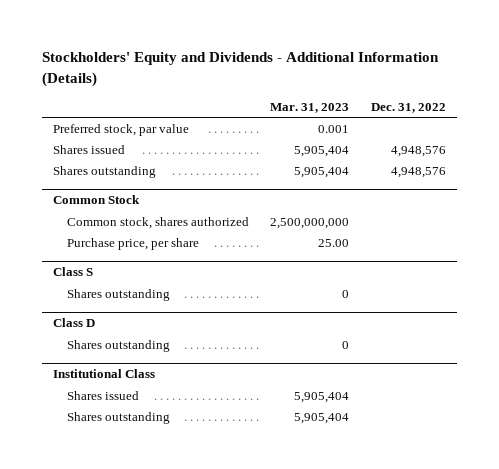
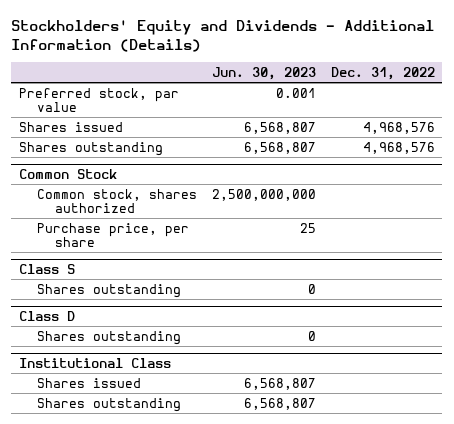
[270,102,350,113] Mar. 31, 2023 -> none
none -> [211,66,316,80] Jun. 30, 2023
[391,145,447,157] 4,948,576 -> [362,121,435,134] 4,968,576
[391,166,447,178] 4,948,576 -> [362,141,435,154] 4,968,576

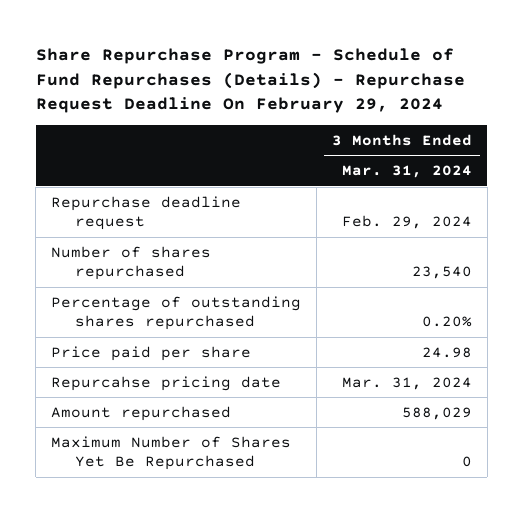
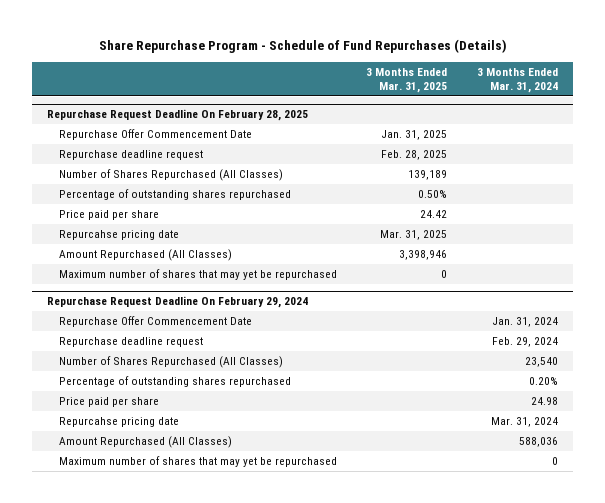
[35,48,465,114] Share Repurchase Program - Schedule of Fund Repurchases (Details) - Repurchase Request Deadline On February 29, 2024 -> [98,39,507,54] Share Repurchase Program - Schedule of Fund Repurchases (Details)
none -> [366,68,448,94] 3 Months Ended Mar. 31, 2025
none -> [47,109,309,122] Repurchase Request Deadline On February 28, 2025
none -> [58,128,252,140] Repurchase Offer Commencement Date
none -> [58,149,203,160] Repurchase deadline request
none -> [58,168,283,181] Number of Shares Repurchased (All Classes)
none -> [58,188,291,200] Percentage of outstanding shares repurchased
none -> [58,209,159,220] Price paid per share
none -> [58,229,179,240] Repurcahse pricing date
none -> [58,248,232,261] Amount Repurchased (All Classes)
none -> [58,268,337,280] Maximum number of shares that may yet be repurchased
none -> [47,296,309,309] Repurchase Request Deadline On February 29, 2024
none -> [58,315,252,327] Repurchase Offer Commencement Date
[51,245,212,281] Number of shares repurchased -> [58,355,283,368] Number of Shares Repurchased (All Classes)
[51,405,232,421] Amount repurchased -> [58,435,232,448] Amount Repurchased (All Classes)
[401,406,472,420] 588,029 -> [519,436,559,447] 588,036
[51,435,292,471] Maximum Number of Shares Yet Be Repurchased -> [58,455,337,467] Maximum number of shares that may yet be repurchased

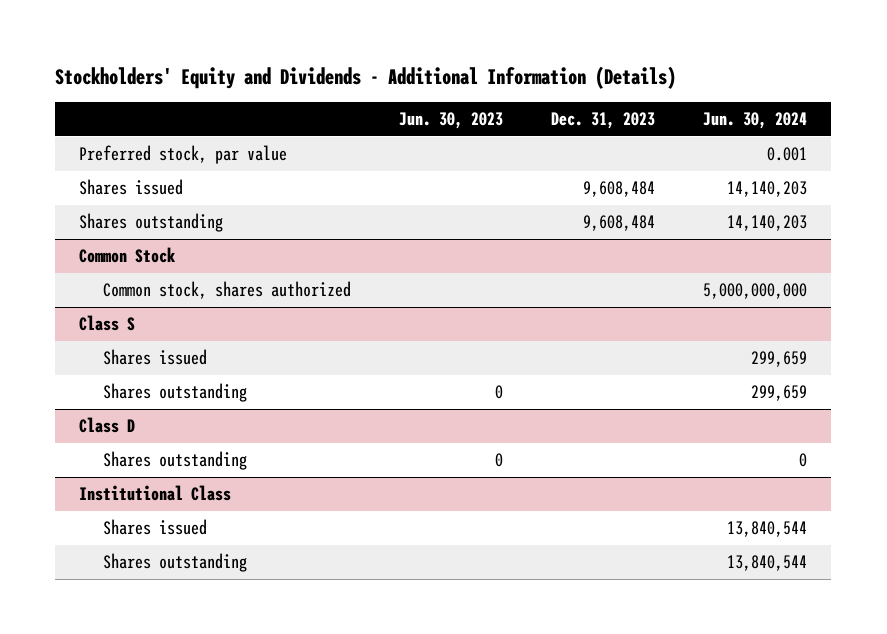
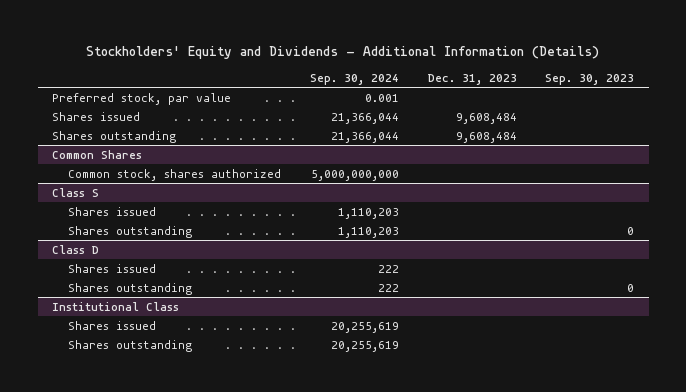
[399,112,504,130] Jun. 30, 2023 -> none
[703,112,808,130] Jun. 30, 2024 -> none
none -> [309,73,399,85] Sep. 30, 2024
none -> [545,73,635,85] Sep. 30, 2023
[79,247,177,264] Common Stock -> [52,149,143,159] Common Shares
none -> [68,263,157,273] Shares issued

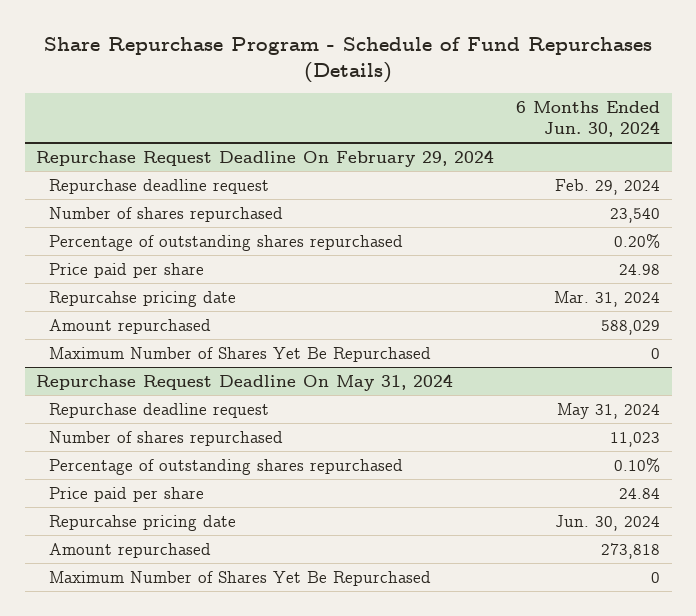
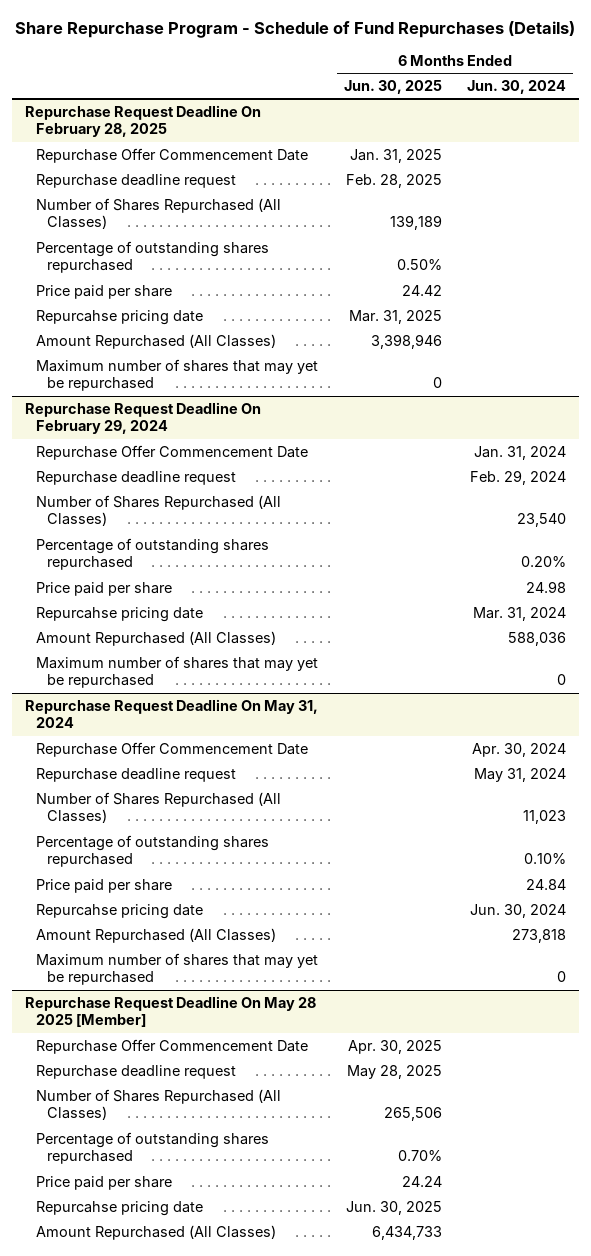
none -> [343,80,442,95] Jun. 30, 2025
none -> [24,104,261,138] Repurchase Request Deadline On February 28, 2025
none -> [36,147,309,163] Repurchase Offer Commencement Date
none -> [36,173,237,188] Repurchase deadline request
none -> [36,197,282,230] Number of Shares Repurchased (All Classes)
none -> [36,240,270,274] Percentage of outstanding shares repurchased
none -> [36,284,173,299] Price paid per share
none -> [36,309,204,325] Repurcahse pricing date
none -> [36,333,277,349] Amount Repurchased (All Classes)
none -> [36,358,319,392] Maximum number of shares that may yet be repurchased
none -> [36,444,309,460] Repurchase Offer Commencement Date
[49,206,284,222] Number of shares repurchased -> [36,494,282,527] Number of Shares Repurchased (All Classes)
[49,318,212,334] Amount repurchased -> [36,630,277,646] Amount Repurchased (All Classes)
[601,319,661,335] 588,029 -> [508,631,567,646] 588,036
[49,346,432,362] Maximum Number of Shares Yet Be Repurchased -> [36,655,319,689] Maximum number of shares that may yet be repurchased
none -> [36,741,309,757] Repurchase Offer Commencement Date
[49,430,284,446] Number of shares repurchased -> [36,791,282,824] Number of Shares Repurchased (All Classes)
[49,542,212,558] Amount repurchased -> [36,927,277,943] Amount Repurchased (All Classes)
[49,570,432,586] Maximum Number of Shares Yet Be Repurchased -> [36,952,319,986] Maximum number of shares that may yet be repurchased
none -> [24,995,316,1028] Repurchase Request Deadline On May 28 2025 [Member]
none -> [36,1038,309,1054] Repurchase Offer Commencement Date
none -> [36,1064,237,1079] Repurchase deadline request
none -> [36,1088,282,1121] Number of Shares Repurchased (All Classes)
none -> [36,1131,270,1165] Percentage of outstanding shares repurchased
none -> [36,1175,173,1190] Price paid per share
none -> [36,1200,204,1216] Repurcahse pricing date
none -> [36,1224,277,1240] Amount Repurchased (All Classes)

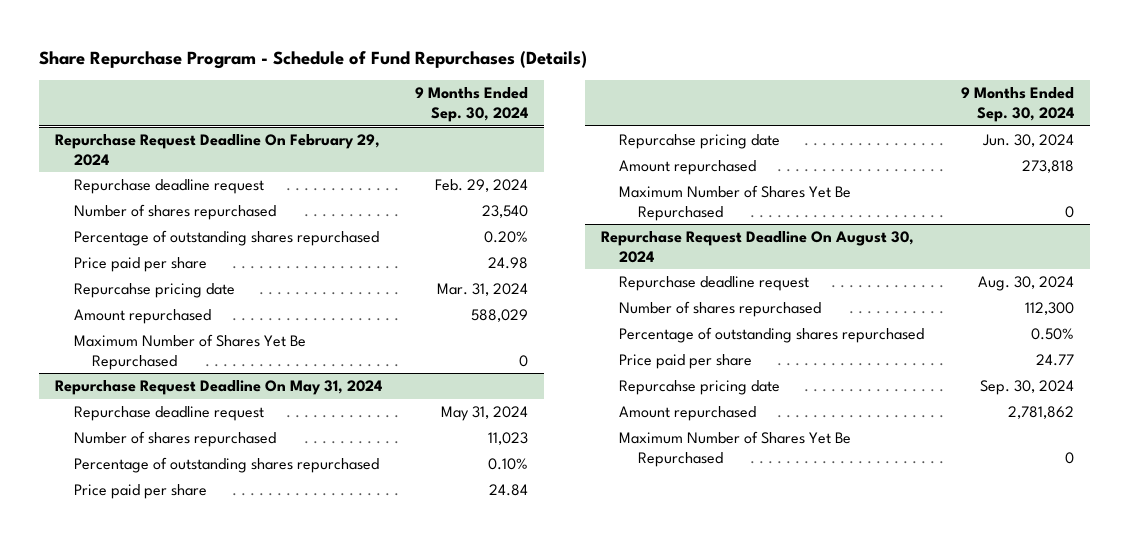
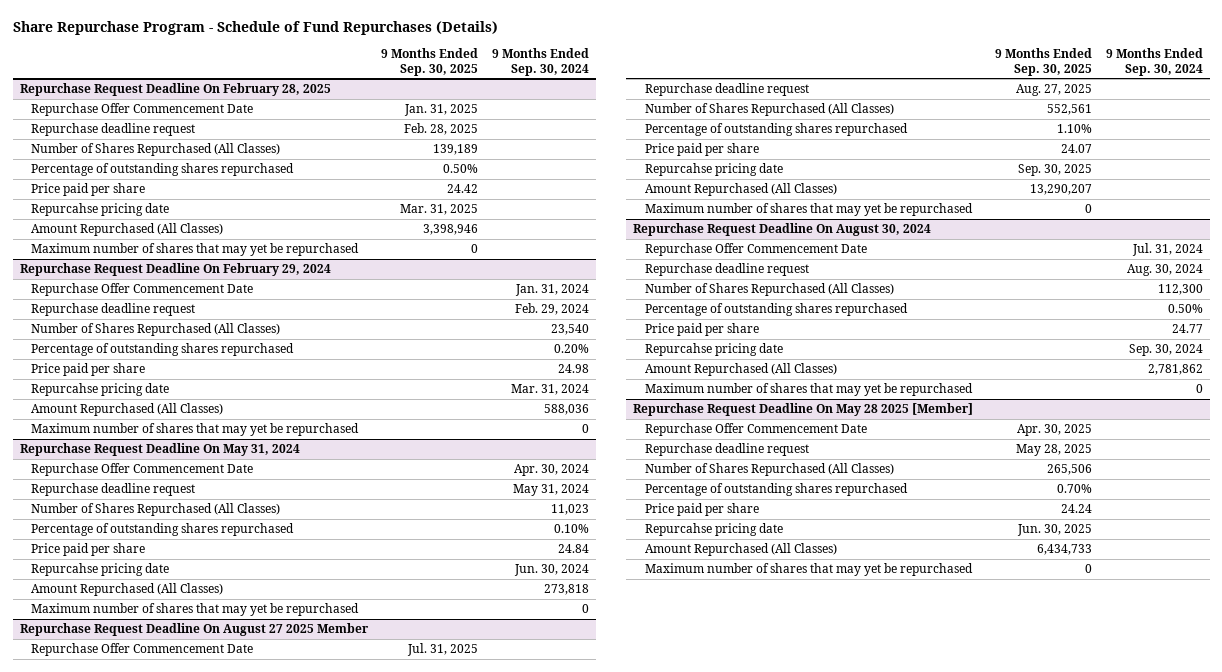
none -> [381,47,479,76] 9 Months Ended Sep. 30, 2025
none -> [19,83,331,97] Repurchase Request Deadline On February 28, 2025
none -> [30,103,253,117] Repurchase Offer Commencement Date
none -> [30,123,195,137] Repurchase deadline request
none -> [30,143,280,157] Number of Shares Repurchased (All Classes)
none -> [30,163,294,177] Percentage of outstanding shares repurchased
none -> [30,183,145,197] Price paid per share
none -> [30,203,169,217] Repurcahse pricing date
none -> [30,223,223,237] Amount Repurchased (All Classes)
none -> [30,243,359,257] Maximum number of shares that may yet be repurchased
none -> [30,283,253,297] Repurchase Offer Commencement Date
[73,204,276,221] Number of shares repurchased -> [30,323,280,337] Number of Shares Repurchased (All Classes)
[73,309,211,325] Amount repurchased -> [30,403,223,417] Amount Repurchased (All Classes)
[470,309,528,323] 588,029 -> [544,404,590,416] 588,036
[73,334,306,370] Maximum Number of Shares Yet Be Repurchased -> [30,423,359,437] Maximum number of shares that may yet be repurchased
none -> [30,463,253,477] Repurchase Offer Commencement Date
[73,431,276,448] Number of shares repurchased -> [30,503,280,517] Number of Shares Repurchased (All Classes)
[619,160,757,176] Amount repurchased -> [30,583,223,597] Amount Repurchased (All Classes)
[619,185,852,221] Maximum Number of Shares Yet Be Repurchased -> [30,603,359,617] Maximum number of shares that may yet be repurchased
none -> [19,623,369,637] Repurchase Request Deadline On August 27 2025 Member
none -> [30,643,253,657] Repurchase Offer Commencement Date
none -> [644,83,809,97] Repurchase deadline request
none -> [644,103,894,117] Number of Shares Repurchased (All Classes)
none -> [644,123,908,137] Percentage of outstanding shares repurchased
none -> [644,143,759,157] Price paid per share
none -> [644,163,783,177] Repurcahse pricing date
none -> [644,183,837,197] Amount Repurchased (All Classes)
none -> [644,203,973,217] Maximum number of shares that may yet be repurchased
none -> [644,243,867,257] Repurchase Offer Commencement Date
[619,301,822,318] Number of shares repurchased -> [644,283,894,297] Number of Shares Repurchased (All Classes)
[619,406,757,422] Amount repurchased -> [644,363,837,377] Amount Repurchased (All Classes)
[619,431,852,467] Maximum Number of Shares Yet Be Repurchased -> [644,383,973,397] Maximum number of shares that may yet be repurchased
none -> [633,403,974,417] Repurchase Request Deadline On May 28 2025 [Member]
none -> [644,423,867,437] Repurchase Offer Commencement Date
none -> [644,443,809,457] Repurchase deadline request
none -> [644,463,894,477] Number of Shares Repurchased (All Classes)
none -> [644,483,908,497] Percentage of outstanding shares repurchased
none -> [644,503,759,517] Price paid per share
none -> [644,523,783,537] Repurcahse pricing date
none -> [644,543,837,557] Amount Repurchased (All Classes)
none -> [644,563,973,577] Maximum number of shares that may yet be repurchased

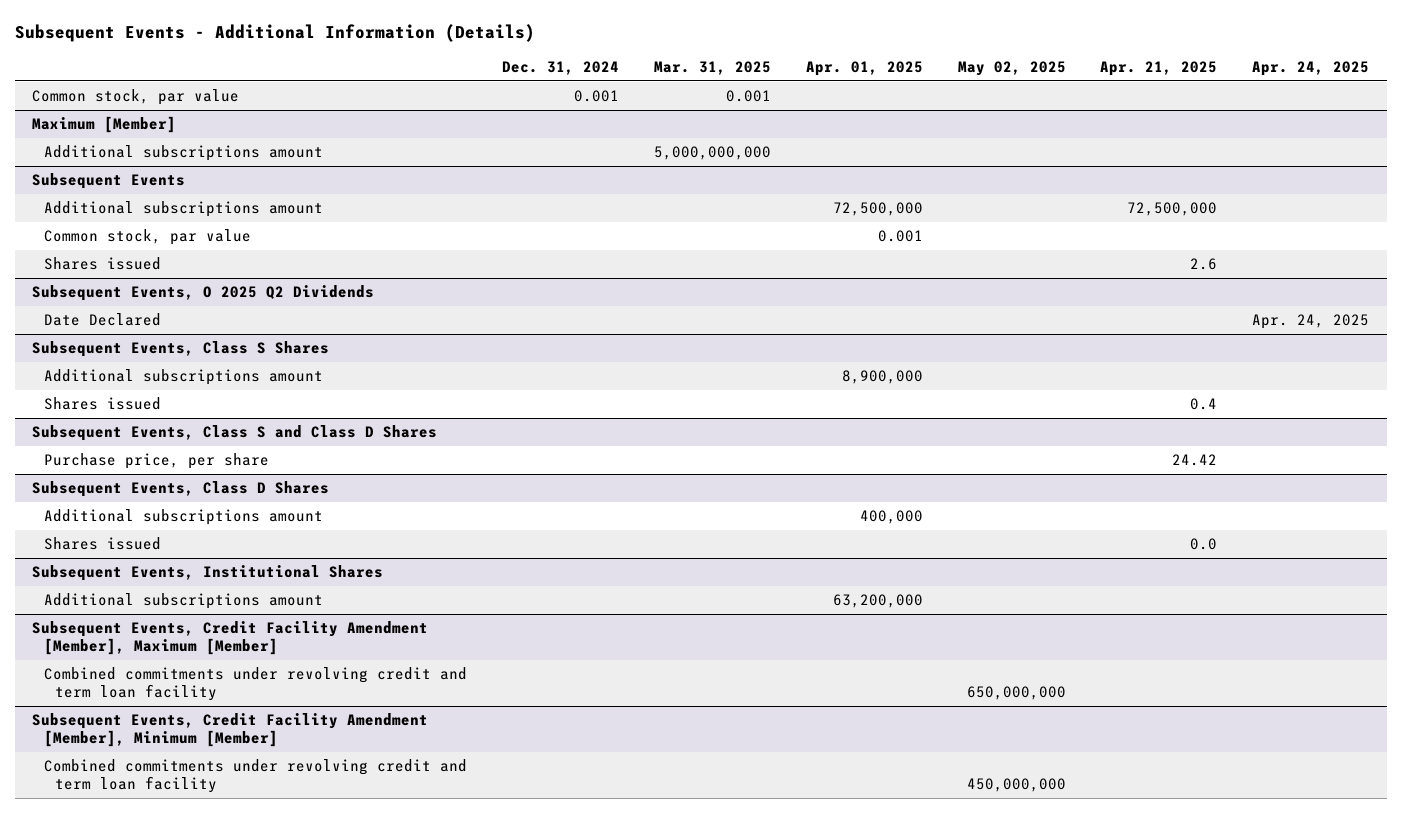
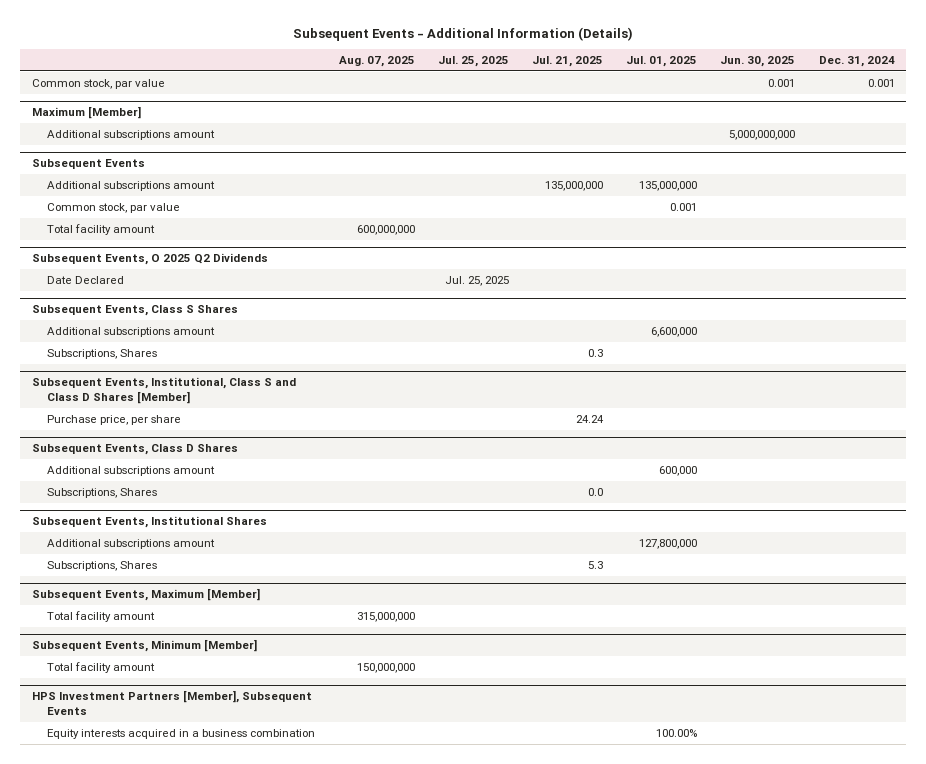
[653,61,771,76] Mar. 31, 2025 -> none
[805,61,923,77] Apr. 01, 2025 -> none
[957,61,1066,77] May 02, 2025 -> none
[1100,61,1218,77] Apr. 21, 2025 -> none
[1252,61,1370,77] Apr. 24, 2025 -> none
none -> [338,55,415,67] Aug. 07, 2025
none -> [437,55,509,67] Jul. 25, 2025
none -> [532,55,604,67] Jul. 21, 2025
none -> [626,55,698,67] Jul. 01, 2025
none -> [720,55,796,67] Jun. 30, 2025
[43,257,161,271] Shares issued -> none
none -> [47,223,156,235] Total facility amount
[43,397,161,411] Shares issued -> [47,348,158,359] Subscriptions, Shares
[32,425,438,442] Subsequent Events, Class S and Class D Shares -> [31,377,296,404] Subsequent Events, Institutional, Class S and Class D Shares [Member]
[43,537,161,551] Shares issued -> [47,487,158,498] Subscriptions, Shares
[43,667,467,701] Combined commitments under revolving credit and term loan facility -> none
[43,759,467,793] Combined commitments under revolving credit and term loan facility -> none
none -> [47,560,158,571] Subscriptions, Shares
[32,621,429,655] Subsequent Events, Credit Facility Amendment [Member], Maximum [Member] -> [31,588,260,602] Subsequent Events, Maximum [Member]
none -> [47,610,156,622] Total facility amount
[32,713,429,747] Subsequent Events, Credit Facility Amendment [Member], Minimum [Member] -> [31,639,257,653] Subsequent Events, Minimum [Member]
none -> [47,661,156,673] Total facility amount
none -> [31,690,312,715] HPS Investment Partners [Member], Subsequent Events
none -> [47,728,316,739] Equity interests acquired in a business combination

